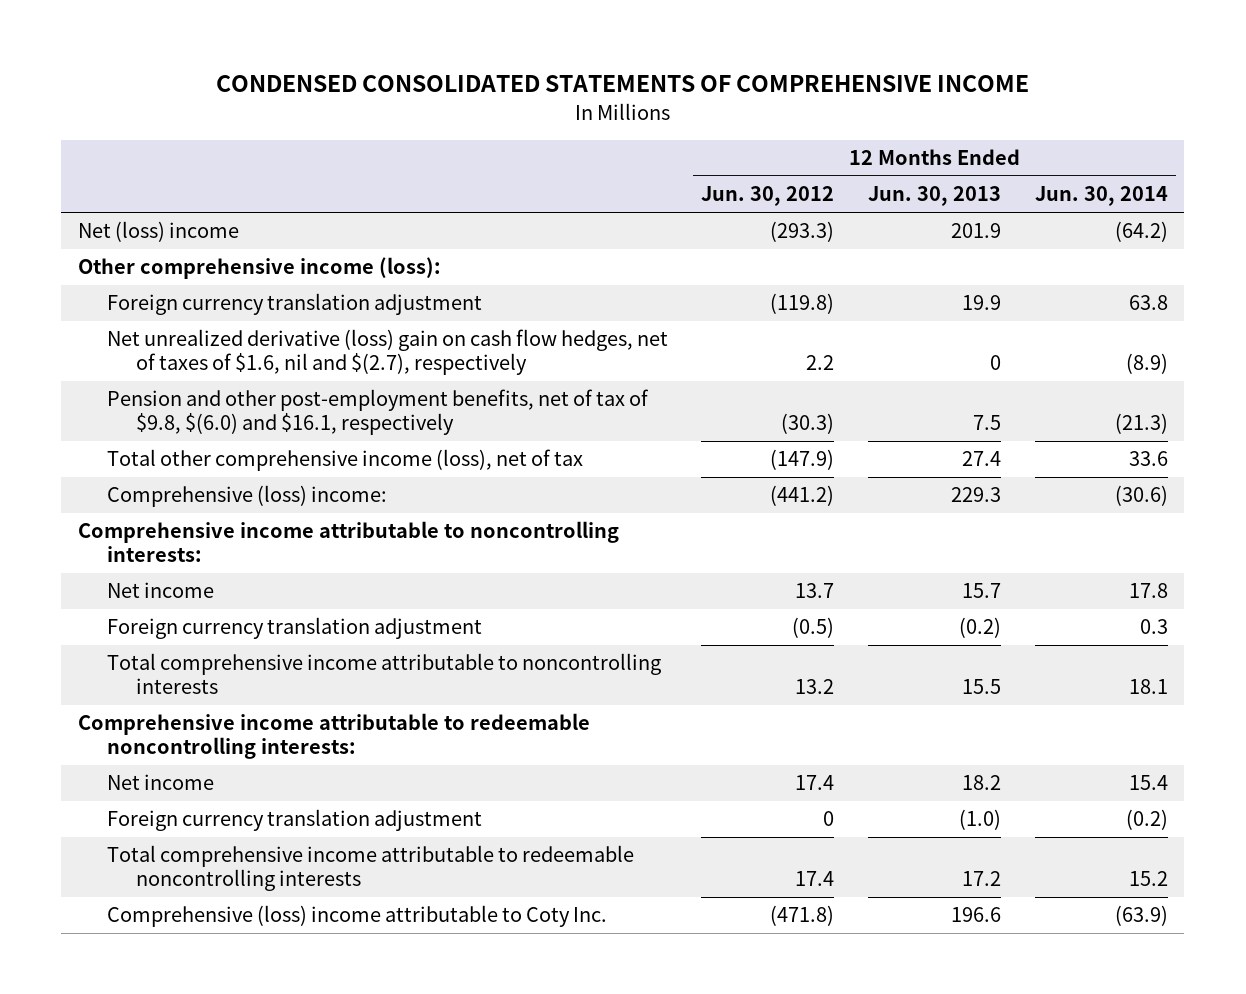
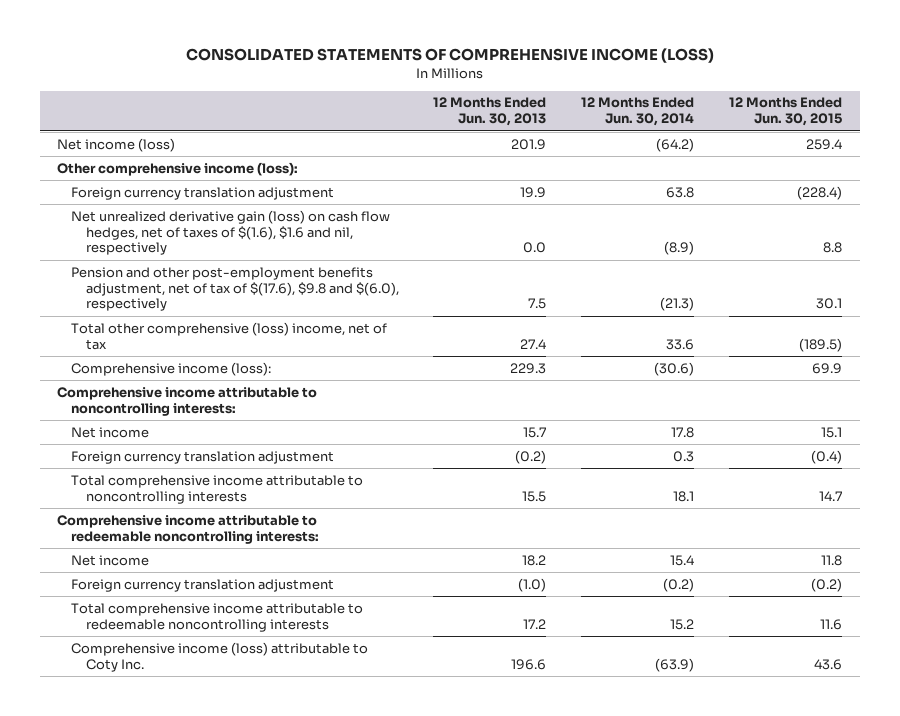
[215,75,1029,93] CONDENSED CONSOLIDATED STATEMENTS OF COMPREHENSIVE INCOME -> [185,48,714,64] CONSOLIDATED STATEMENTS OF COMPREHENSIVE INCOME (LOSS)
[701,186,835,207] Jun. 30, 2012 -> none
none -> [729,97,843,127] 12 Months Ended Jun. 30, 2015
[78,221,240,243] Net (loss) income -> [57,137,176,152] Net income (loss)
[106,329,668,376] Net unrealized derivative (loss) gain on cash flow hedges, net of taxes of $1.6, nil and $(2.7), respectively -> [71,209,391,256] Net unrealized derivative gain (loss) on cash flow hedges, net of taxes of $(1.6), $1.6 and nil, respectively
[990,355,1002,371] 0 -> [523,242,547,254] 0.0
[106,389,649,436] Pension and other post-employment benefits, net of tax of $9.8, $(6.0) and $16.1, respectively -> [71,266,399,312] Pension and other post-employment benefits adjustment, net of tax of $(17.6), $9.8 and $(6.0), respectively
[106,449,583,472] Total other comprehensive income (loss), net of tax -> [71,321,388,350] Total other comprehensive (loss) income, net of tax
[106,485,387,508] Comprehensive (loss) income: -> [71,361,272,376] Comprehensive income (loss):
[106,905,607,928] Comprehensive (loss) income attributable to Coty Inc. -> [71,641,369,672] Comprehensive income (loss) attributable to Coty Inc.

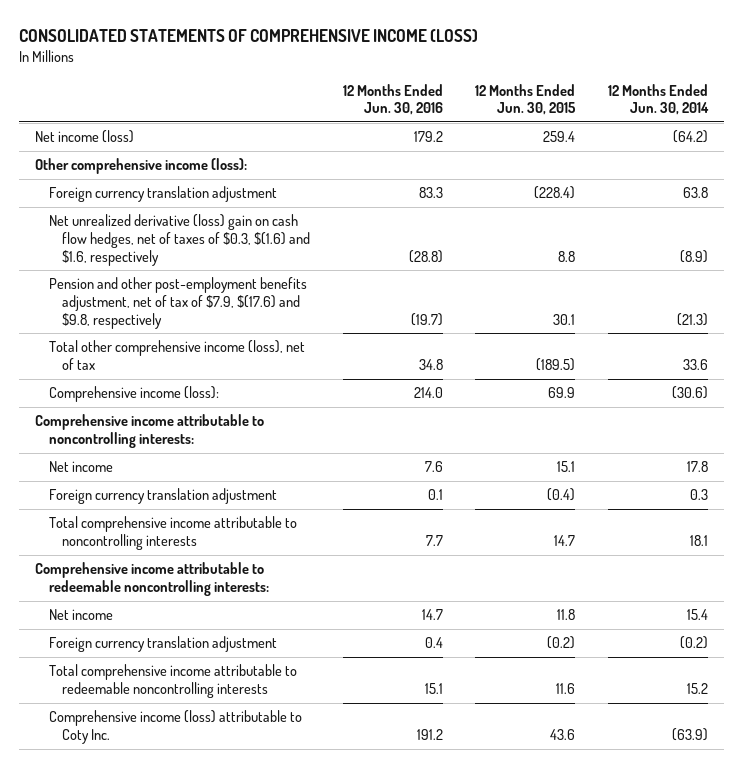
[433,97,547,127] 12 Months Ended Jun. 30, 2013 -> none
none -> [342,83,443,116] 12 Months Ended Jun. 30, 2016
[71,209,391,256] Net unrealized derivative gain (loss) on cash flow hedges, net of taxes of $(1.6), $1.6 and nil, respectively -> [48,214,311,266] Net unrealized derivative (loss) gain on cash flow hedges, net of taxes of $0.3, $(1.6) and $1.6, respectively
[71,266,399,312] Pension and other post-employment benefits adjustment, net of tax of $(17.6), $9.8 and $(6.0), respectively -> [48,277,307,329] Pension and other post-employment benefits adjustment, net of tax of $7.9, $(17.6) and $9.8, respectively
[71,321,388,350] Total other comprehensive (loss) income, net of tax -> [48,340,305,371] Total other comprehensive income (loss), net of tax

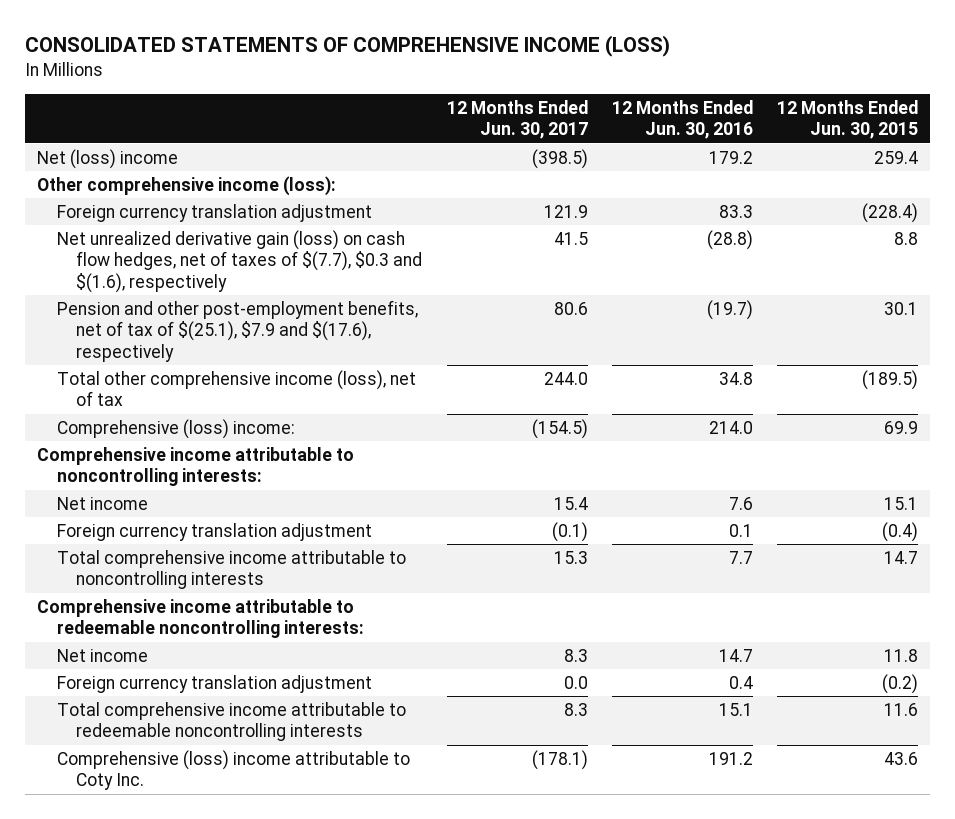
[607,83,709,116] 12 Months Ended Jun. 30, 2014 -> none
none -> [446,99,588,140] 12 Months Ended Jun. 30, 2017
[35,130,135,144] Net income (loss) -> [36,148,178,169] Net (loss) income
[48,214,311,266] Net unrealized derivative (loss) gain on cash flow hedges, net of taxes of $0.3, $(1.6) and $1.6, respectively -> [56,229,423,293] Net unrealized derivative gain (loss) on cash flow hedges, net of taxes of $(7.7), $0.3 and $(1.6), respectively
[48,277,307,329] Pension and other post-employment benefits adjustment, net of tax of $7.9, $(17.6) and $9.8, respectively -> [56,299,418,362] Pension and other post-employment benefits, net of tax of $(25.1), $7.9 and $(17.6), respectively
[48,386,219,403] Comprehensive income (loss): -> [56,418,295,439] Comprehensive (loss) income:
[48,710,302,745] Comprehensive income (loss) attributable to Coty Inc. -> [56,749,410,791] Comprehensive (loss) income attributable to Coty Inc.

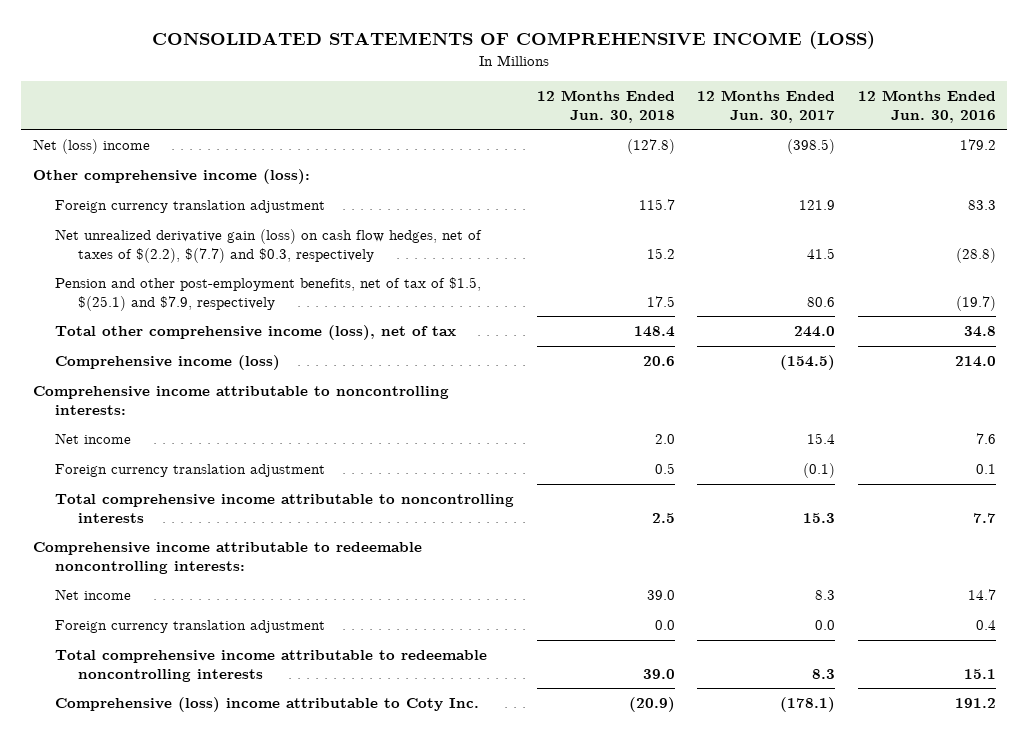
[777,99,919,140] 12 Months Ended Jun. 30, 2015 -> none
none -> [536,89,675,123] 12 Months Ended Jun. 30, 2018
[56,229,423,293] Net unrealized derivative gain (loss) on cash flow hedges, net of taxes of $(7.7), $0.3 and $(1.6), respectively -> [55,229,483,263] Net unrealized derivative gain (loss) on cash flow hedges, net of taxes of $(2.2), $(7.7) and $0.3, respectively
[56,299,418,362] Pension and other post-employment benefits, net of tax of $(25.1), $7.9 and $(17.6), respectively -> [55,277,482,311] Pension and other post-employment benefits, net of tax of $1.5, $(25.1) and $7.9, respectively
[56,418,295,439] Comprehensive (loss) income: -> [55,355,281,371] Comprehensive income (loss)

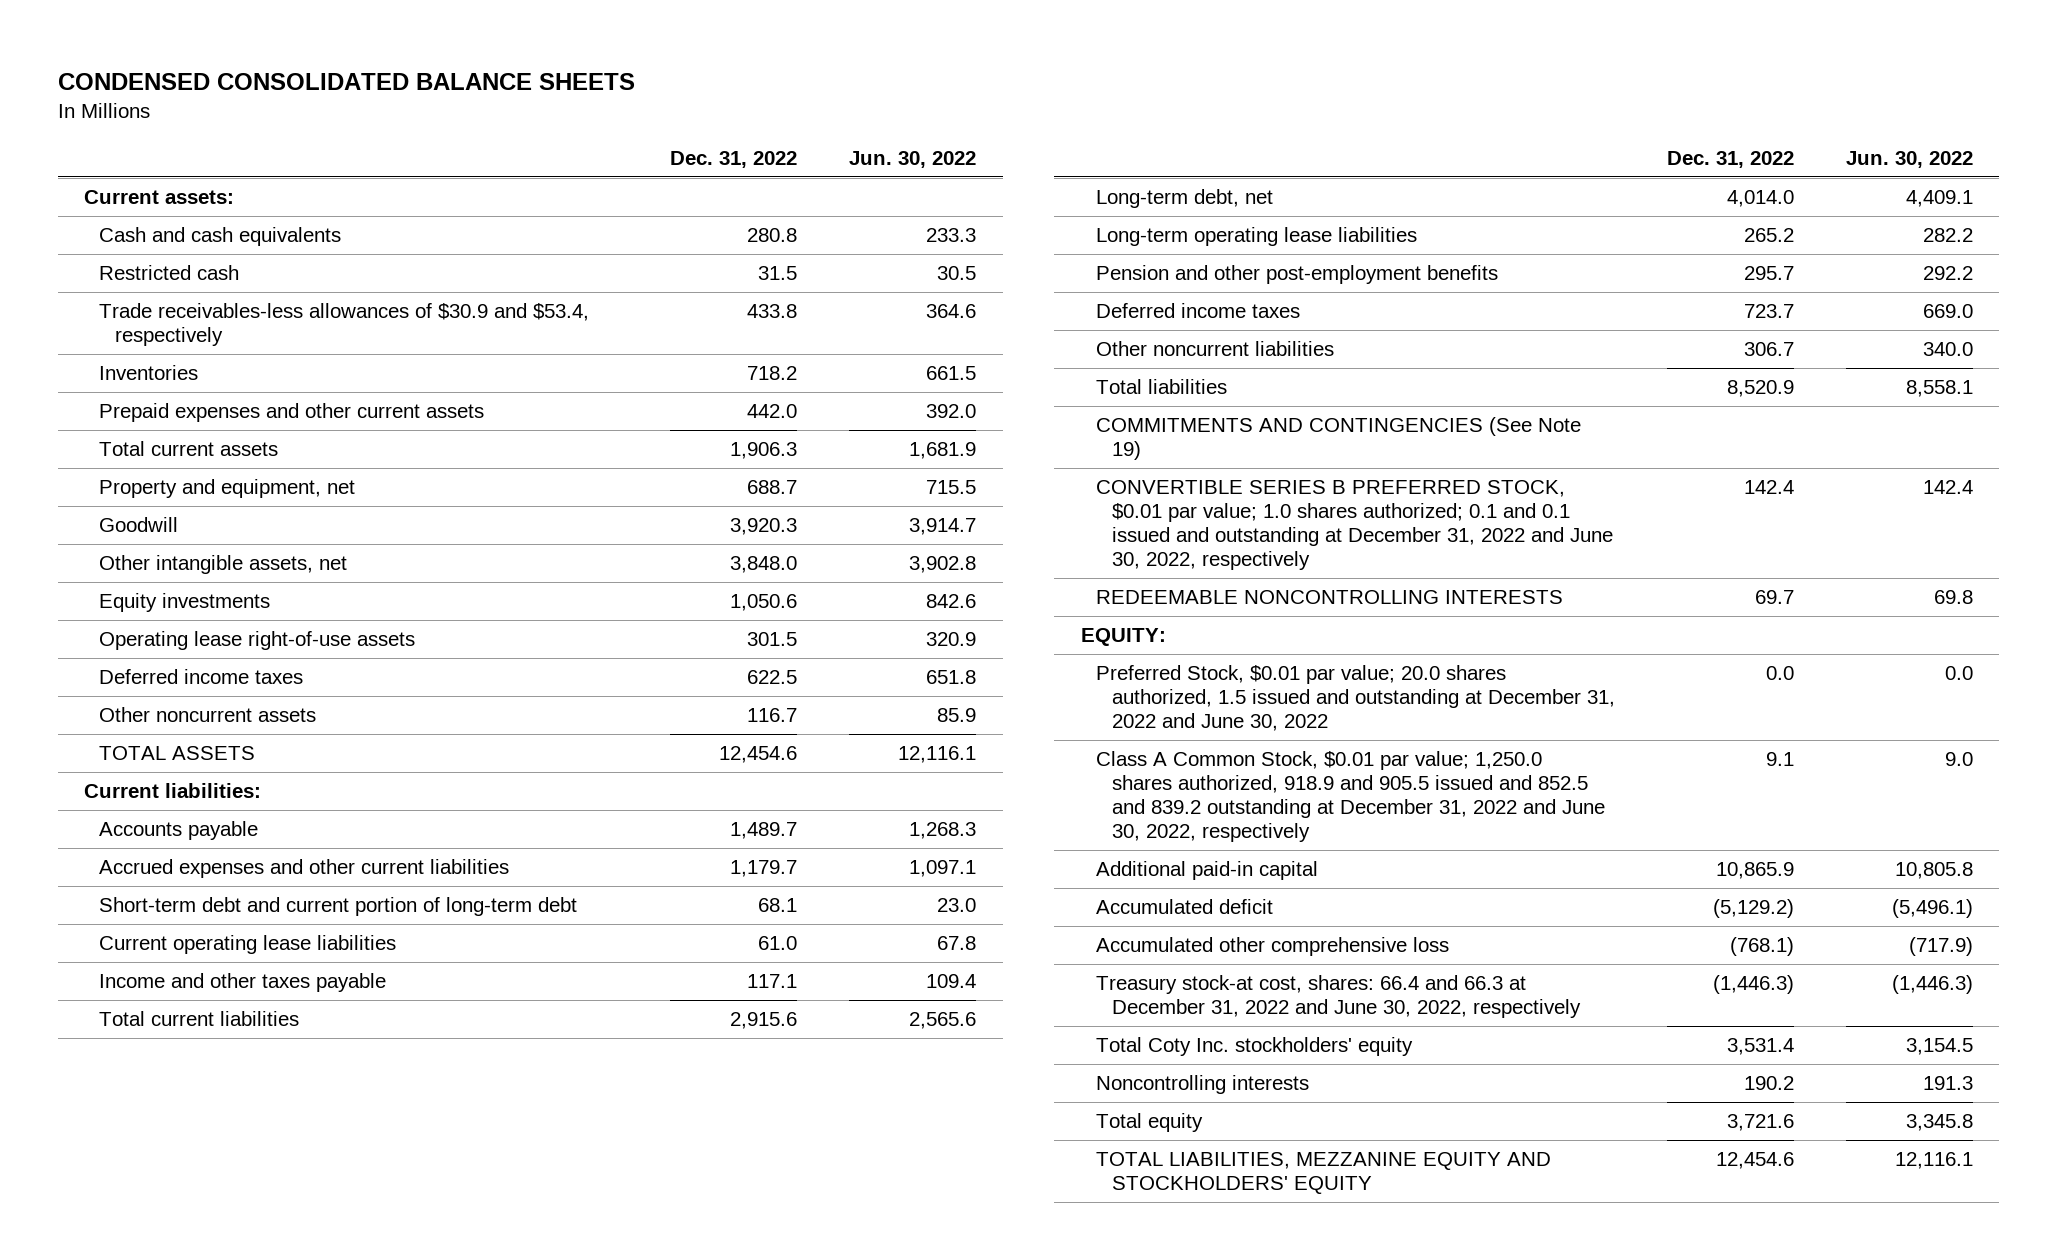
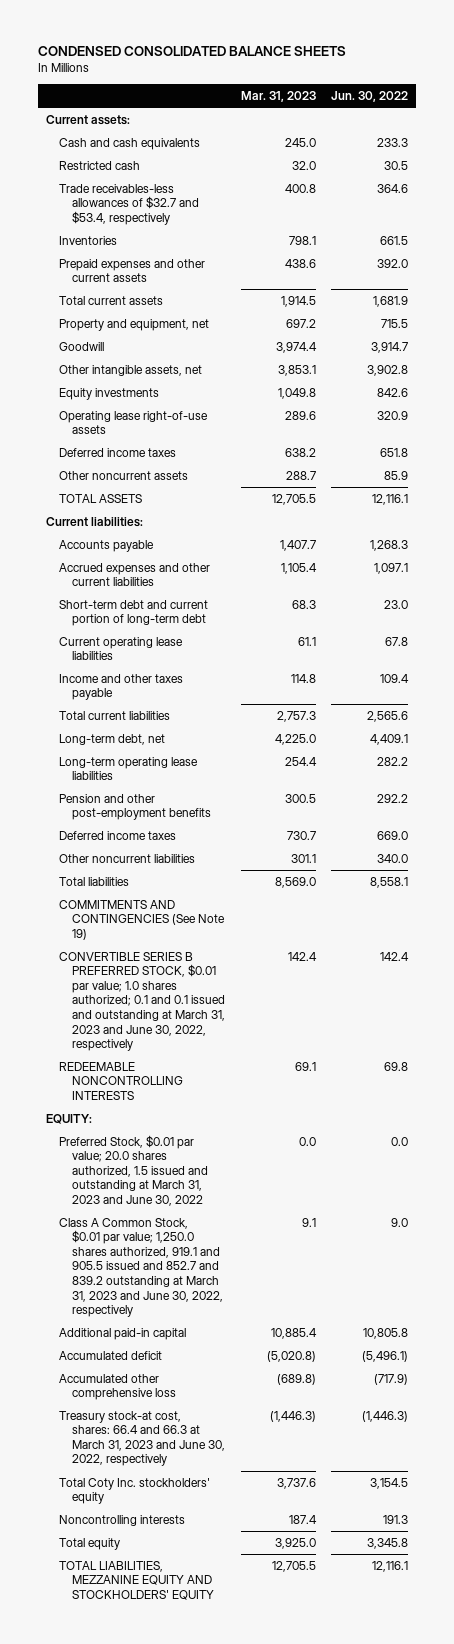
[670,150,798,168] Dec. 31, 2022 -> none
none -> [240,91,316,103] Mar. 31, 2023
[99,303,590,347] Trade receivables-less allowances of $30.9 and $53.4, respectively -> [58,183,200,225] Trade receivables-less allowances of $32.7 and $53.4, respectively
[1096,480,1613,571] CONVERTIBLE SERIES B PREFERRED STOCK, $0.01 par value; 1.0 shares authorized; 0.1 and 0.1 issued and outstanding at December 31, 2022 and June 30, 2022, respectively -> [58,951,226,1052] CONVERTIBLE SERIES B PREFERRED STOCK, $0.01 par value; 1.0 shares authorized; 0.1 and 0.1 issued and outstanding at March 31, 2023 and June 30, 2022, respectively
[1096,665,1615,732] Preferred Stock, $0.01 par value; 20.0 shares authorized, 1.5 issued and outstanding at December 31, 2022 and June 30, 2022 -> [58,1134,209,1207] Preferred Stock, $0.01 par value; 20.0 shares authorized, 1.5 issued and outstanding at March 31, 2023 and June 30, 2022
[1096,751,1605,843] Class A Common Stock, $0.01 par value; 1,250.0 shares authorized, 918.9 and 905.5 issued and 852.5 and 839.2 outstanding at December 31, 2022 and June 30, 2022, respectively -> [58,1217,224,1318] Class A Common Stock, $0.01 par value; 1,250.0 shares authorized, 919.1 and 905.5 issued and 852.7 and 839.2 outstanding at March 31, 2023 and June 30, 2022, respectively
[1096,975,1581,1019] Treasury stock-at cost, shares: 66.4 and 66.3 at December 31, 2022 and June 30, 2022, respectively -> [58,1410,226,1467] Treasury stock-at cost, shares: 66.4 and 66.3 at March 31, 2023 and June 30, 2022, respectively

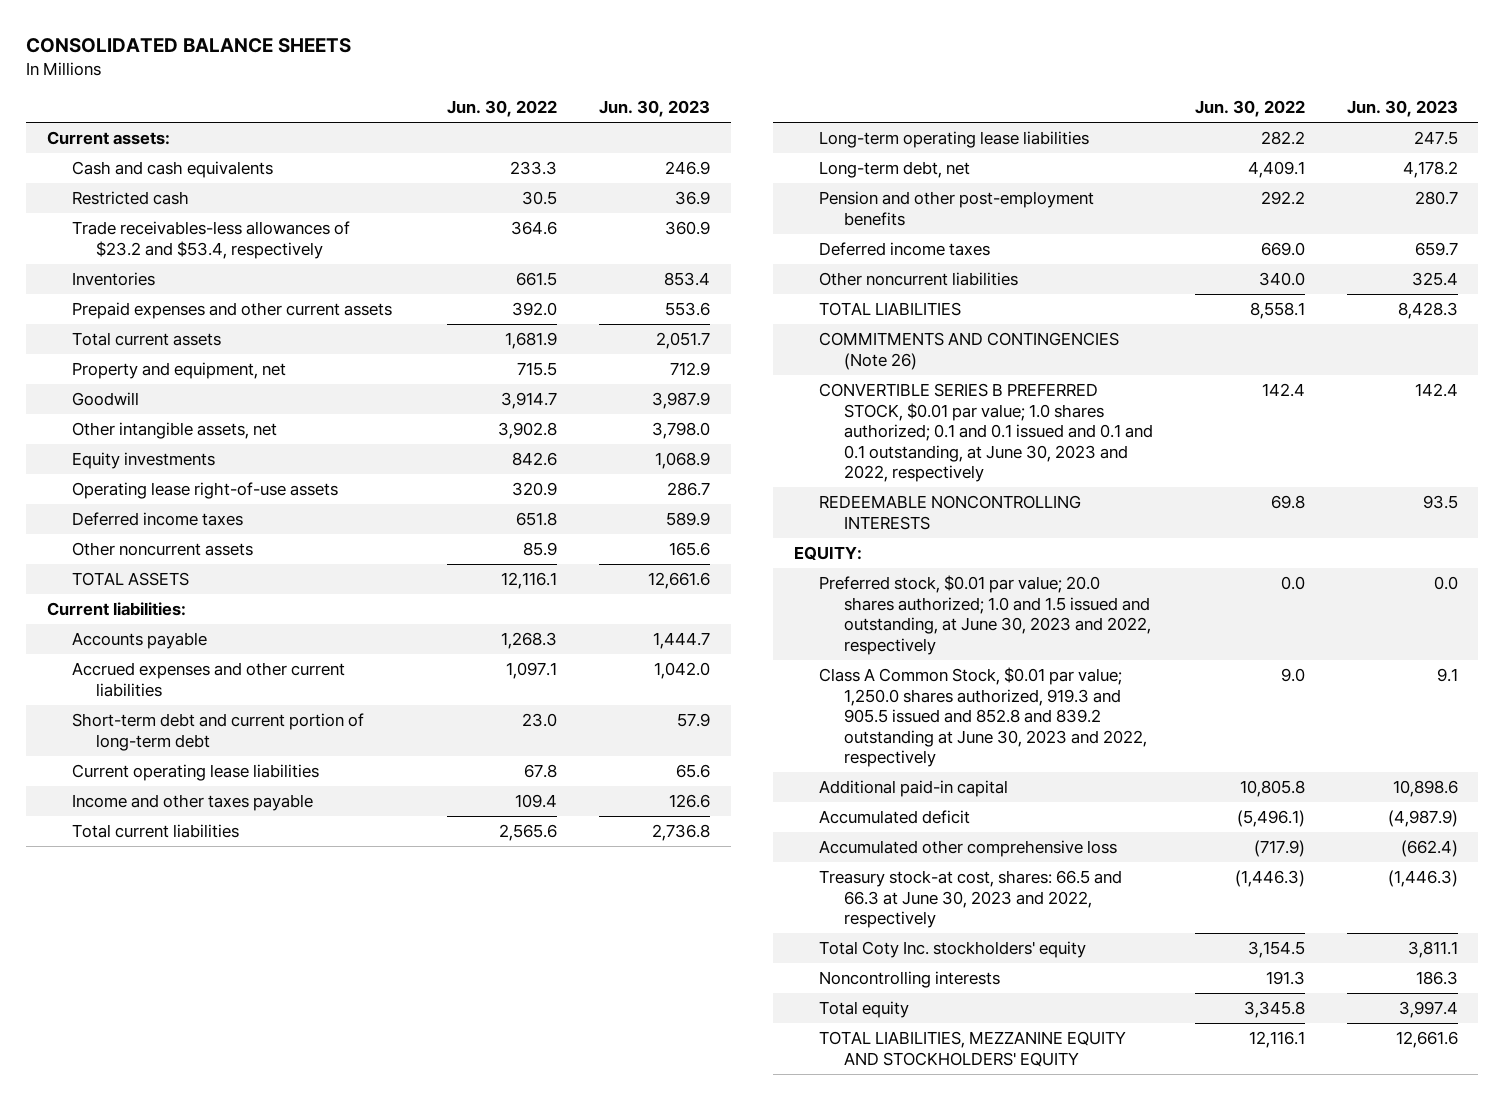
[37,46,346,57] CONDENSED CONSOLIDATED BALANCE SHEETS -> [25,38,351,54] CONSOLIDATED BALANCE SHEETS
[240,91,316,103] Mar. 31, 2023 -> none
none -> [599,100,711,118] Jun. 30, 2023
[58,183,200,225] Trade receivables-less allowances of $32.7 and $53.4, respectively -> [71,221,350,259] Trade receivables-less allowances of $23.2 and $53.4, respectively
[58,733,165,745] Long-term debt, net -> [819,161,971,179] Long-term debt, net
[58,876,129,886] Total liabilities -> [819,302,962,317] TOTAL LIABILITIES
[58,899,226,940] COMMITMENTS AND CONTINGENCIES (See Note 19) -> [819,332,1120,370] COMMITMENTS AND CONTINGENCIES (Note 26)
[58,951,226,1052] CONVERTIBLE SERIES B PREFERRED STOCK, $0.01 par value; 1.0 shares authorized; 0.1 and 0.1 issued and outstanding at March 31, 2023 and June 30, 2022, respectively -> [819,383,1153,483] CONVERTIBLE SERIES B PREFERRED STOCK, $0.01 par value; 1.0 shares authorized; 0.1 and 0.1 issued and 0.1 and 0.1 outstanding, at June 30, 2023 and 2022, respectively
[58,1134,209,1207] Preferred Stock, $0.01 par value; 20.0 shares authorized, 1.5 issued and outstanding at March 31, 2023 and June 30, 2022 -> [819,575,1151,655] Preferred stock, $0.01 par value; 20.0 shares authorized; 1.0 and 1.5 issued and outstanding, at June 30, 2023 and 2022, respectively
[58,1217,224,1318] Class A Common Stock, $0.01 par value; 1,250.0 shares authorized, 919.1 and 905.5 issued and 852.7 and 839.2 outstanding at March 31, 2023 and June 30, 2022, respectively -> [819,667,1147,768] Class A Common Stock, $0.01 par value; 1,250.0 shares authorized, 919.3 and 905.5 issued and 852.8 and 839.2 outstanding at June 30, 2023 and 2022, respectively
[58,1410,226,1467] Treasury stock-at cost, shares: 66.4 and 66.3 at March 31, 2023 and June 30, 2022, respectively -> [819,870,1123,929] Treasury stock-at cost, shares: 66.5 and 66.3 at June 30, 2023 and 2022, respectively

